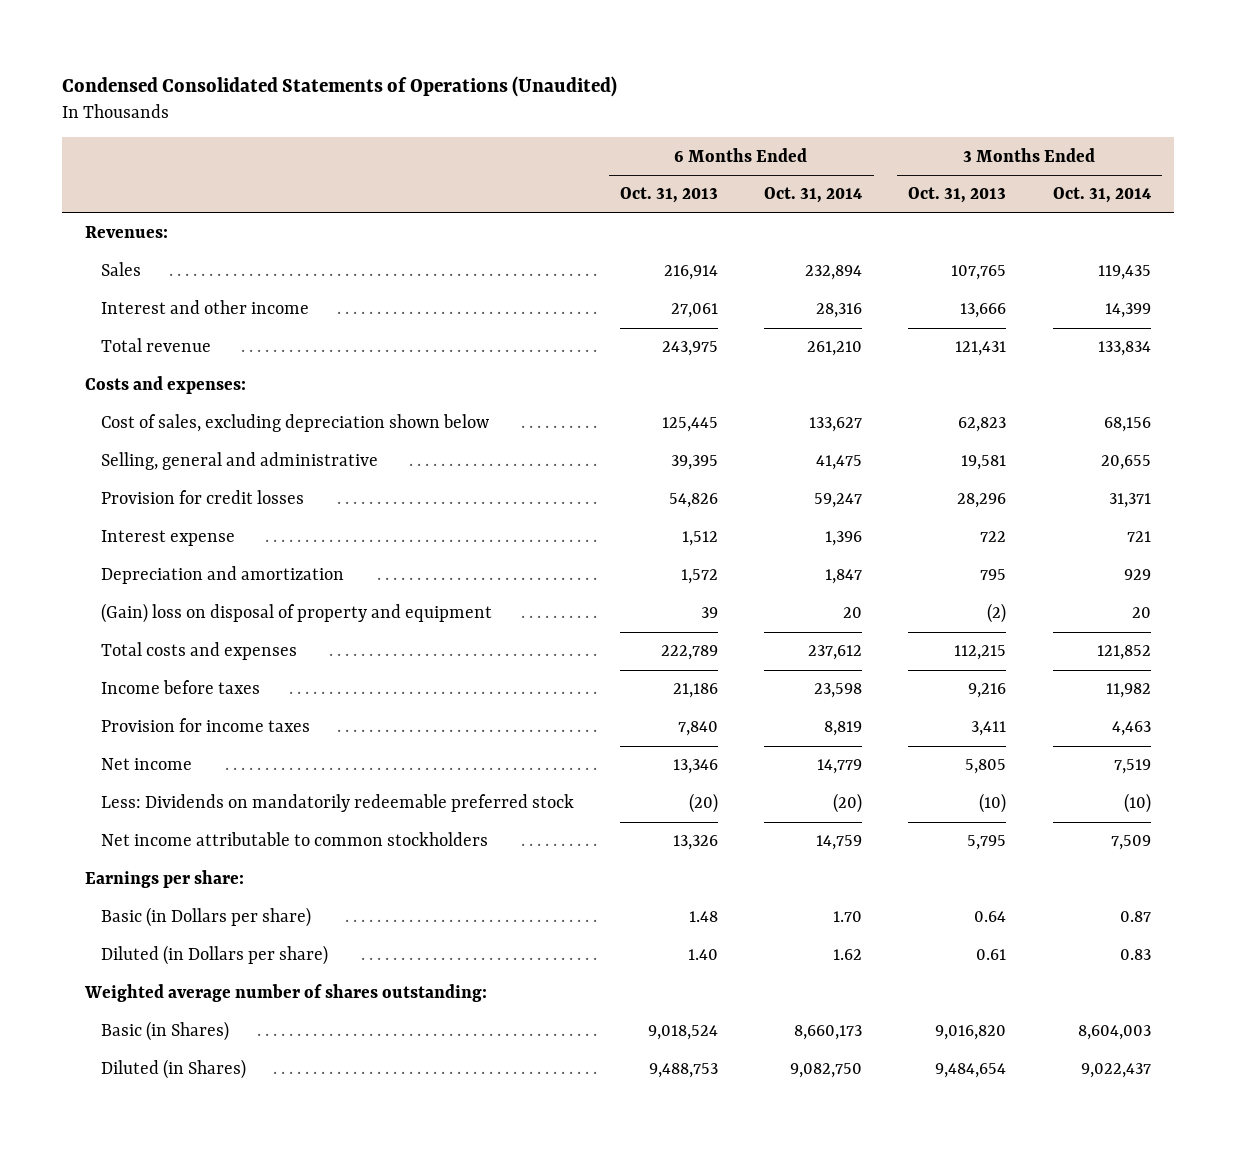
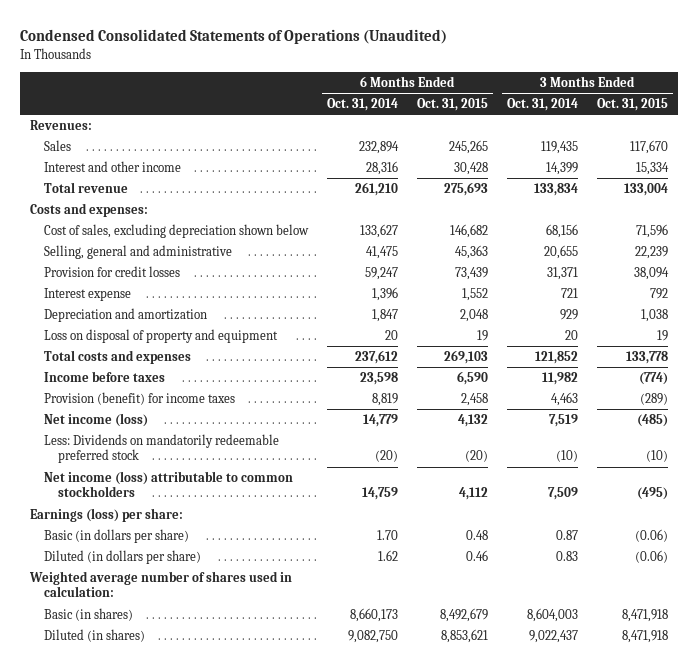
[620,187,719,204] Oct. 31, 2013 -> none
[908,187,1007,204] Oct. 31, 2013 -> none
none -> [416,98,488,112] Oct. 31, 2015
none -> [596,98,668,112] Oct. 31, 2015
[101,603,493,624] (Gain) loss on disposal of property and equipment -> [43,329,278,344] Loss on disposal of property and equipment
[101,718,311,733] Provision for income taxes -> [43,392,235,406] Provision (benefit) for income taxes
[101,758,193,771] Net income -> [43,413,148,428] Net income (loss)
[101,832,489,847] Net income attributable to common stockholders -> [43,471,293,498] Net income (loss) attributable to common stockholders
[85,870,245,889] Earnings per share: -> [29,508,183,523] Earnings (loss) per share:
[101,907,312,928] Basic (in Dollars per share) -> [43,529,189,544] Basic (in dollars per share)
[101,945,329,966] Diluted (in Dollars per share) -> [43,550,201,565] Diluted (in dollars per share)
[84,984,488,1003] Weighted average number of shares outstanding: -> [28,571,292,598] Weighted average number of shares used in calculation:
[101,1021,230,1042] Basic (in Shares) -> [43,608,133,622] Basic (in shares)
[101,1059,247,1080] Diluted (in Shares) -> [43,629,145,643] Diluted (in shares)

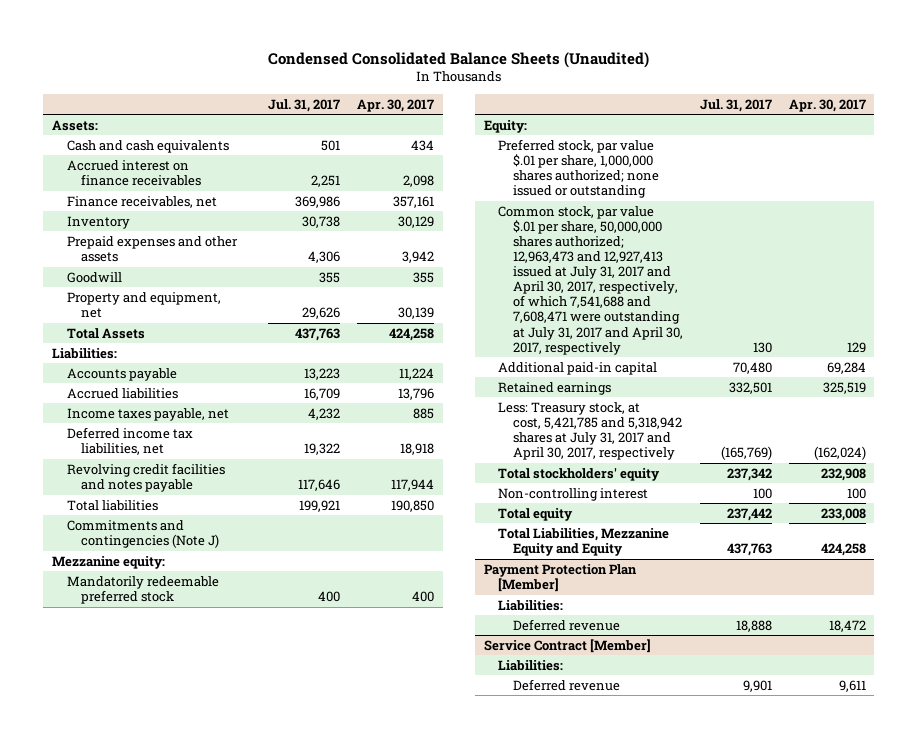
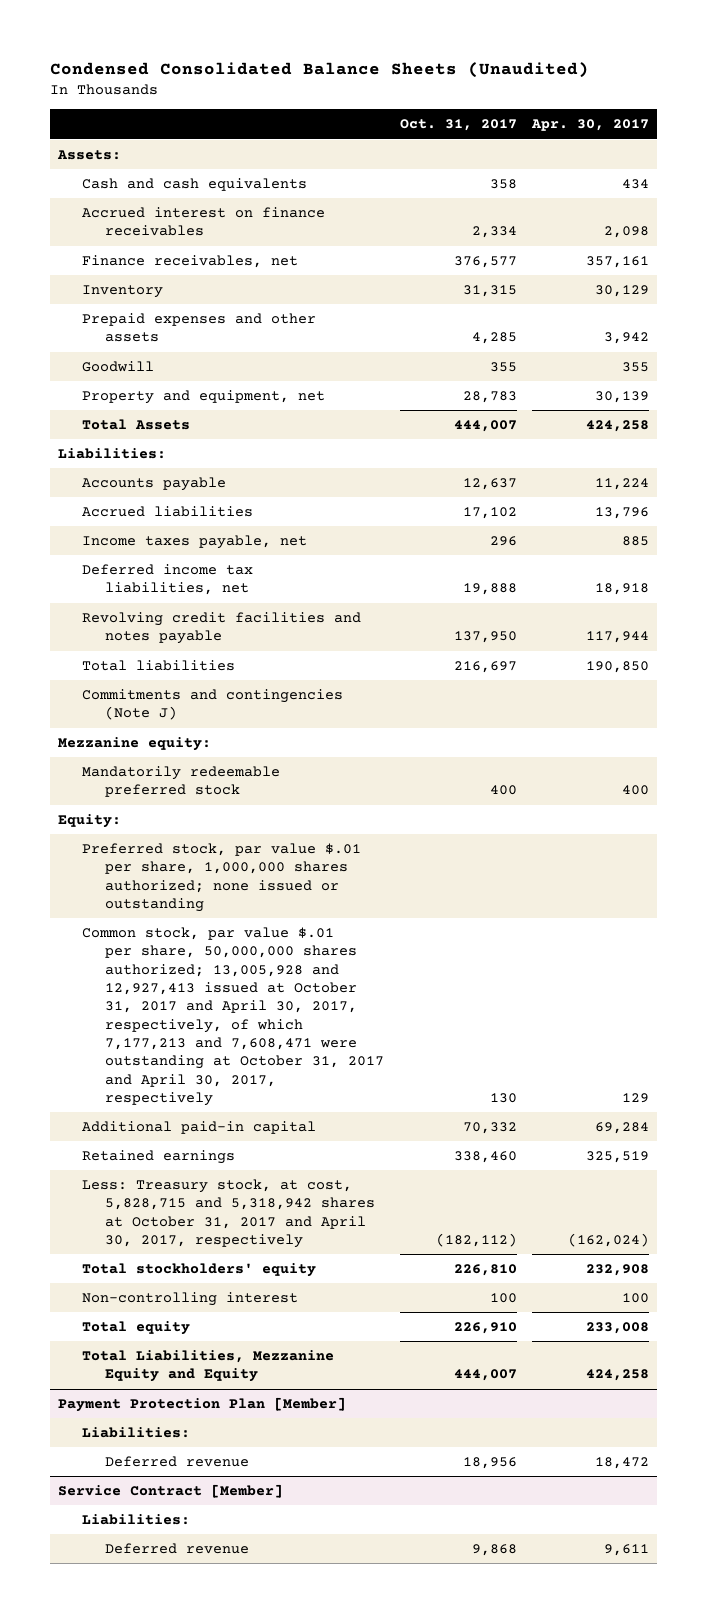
[268,98,341,112] Jul. 31, 2017 -> none
none -> [399,119,517,132] Oct. 31, 2017
[498,205,683,355] Common stock, par value $.01 per share, 50,000,000 shares authorized; 12,963,473 and 12,927,413 issued at July 31, 2017 and April 30, 2017, respectively, of which 7,541,688 and 7,608,471 were outstanding at July 31, 2017 and April 30, 2017, respectively -> [81,927,385,1106] Common stock, par value $.01 per share, 50,000,000 shares authorized; 13,005,928 and 12,927,413 issued at October 31, 2017 and April 30, 2017, respectively, of which 7,177,213 and 7,608,471 were outstanding at October 31, 2017 and April 30, 2017, respectively
[498,401,682,461] Less: Treasury stock, at cost, 5,421,785 and 5,318,942 shares at July 31, 2017 and April 30, 2017, respectively -> [81,1179,376,1249] Less: Treasury stock, at cost, 5,828,715 and 5,318,942 shares at October 31, 2017 and April 30, 2017, respectively

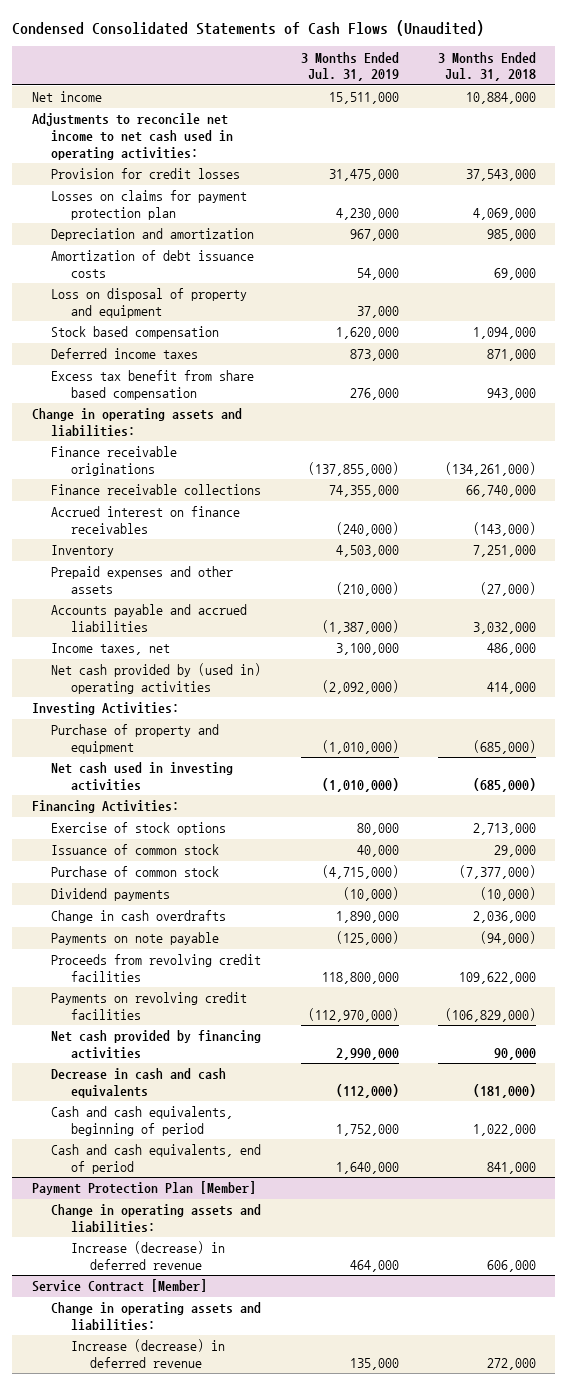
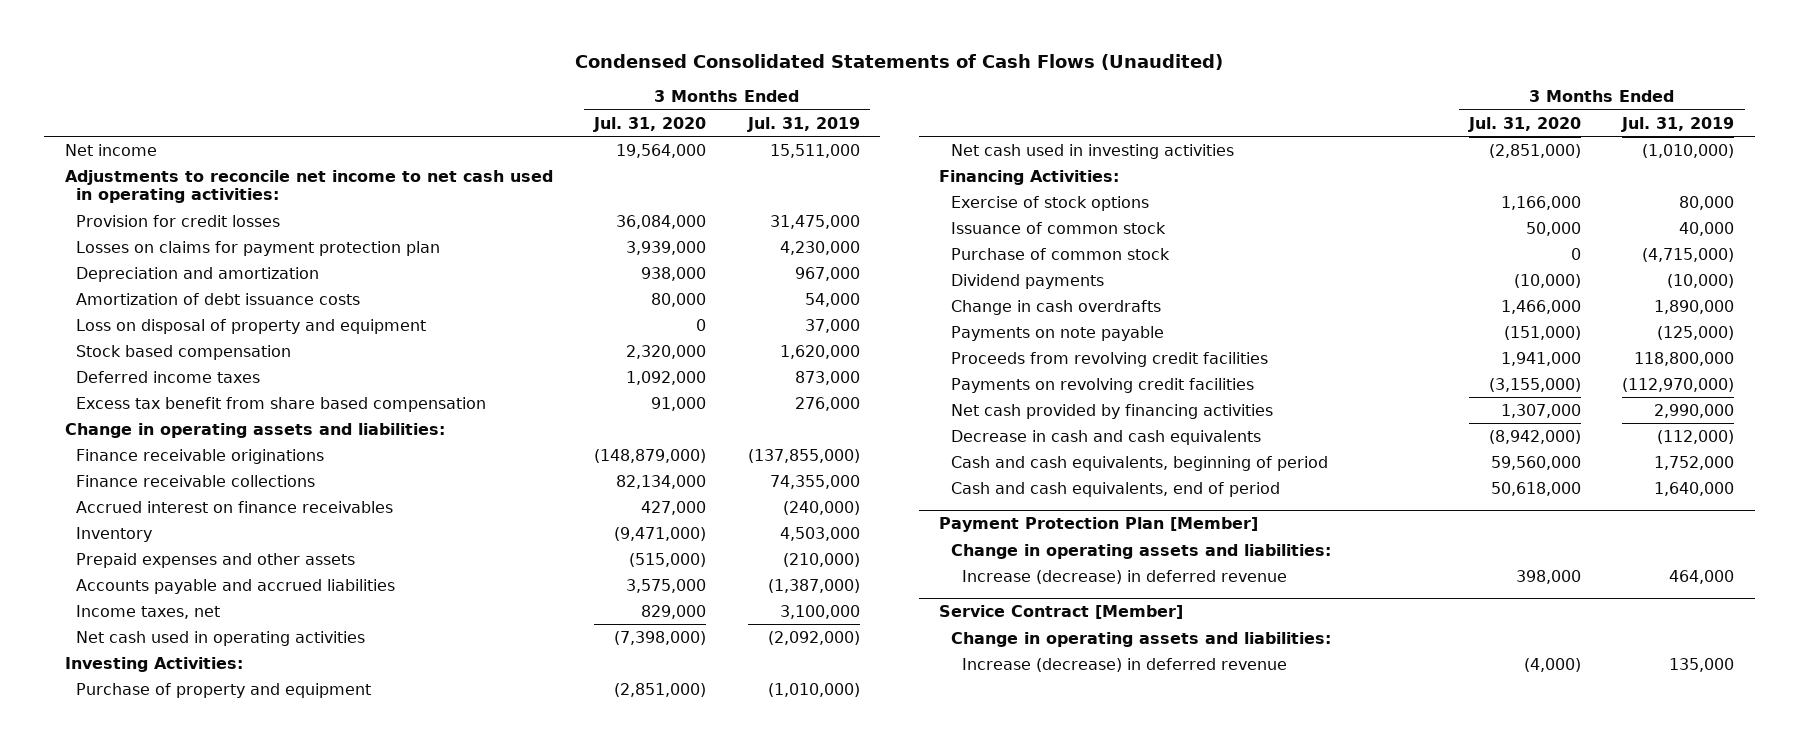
[437,51,536,82] 3 Months Ended Jul. 31, 2018 -> none
none -> [593,116,707,132] Jul. 31, 2020
[51,663,262,694] Net cash provided by (used in) operating activities -> [75,630,365,646] Net cash used in operating activities

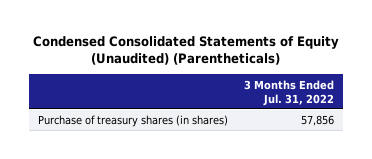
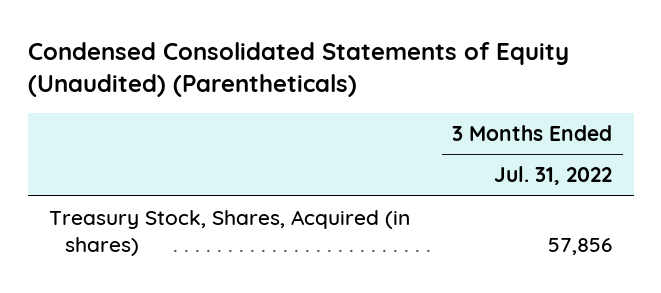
[37,115,228,128] Purchase of treasury shares (in shares) -> [48,210,410,256] Treasury Stock, Shares, Acquired (in shares)

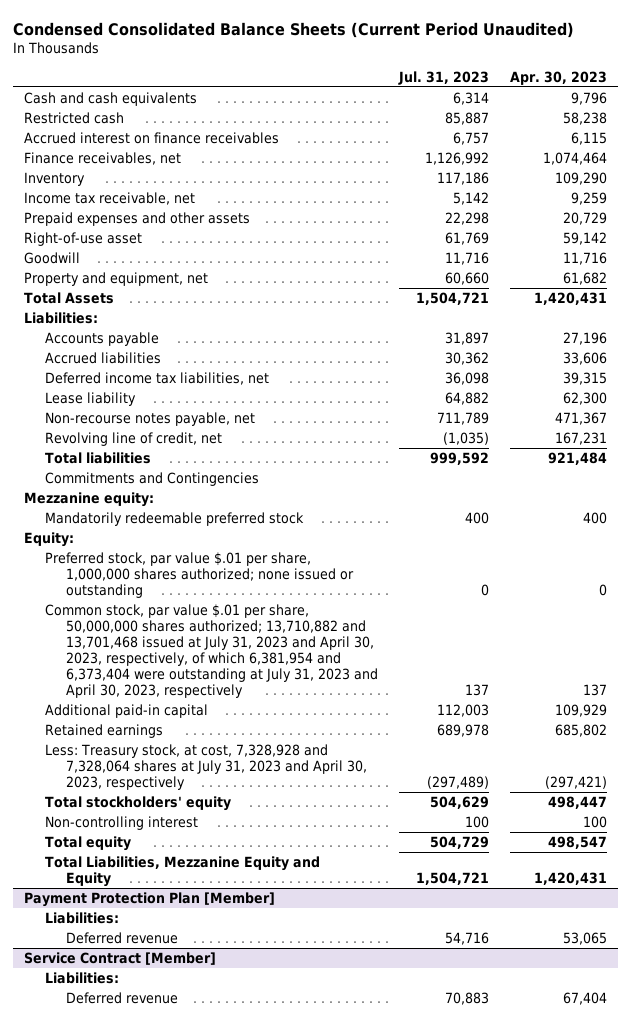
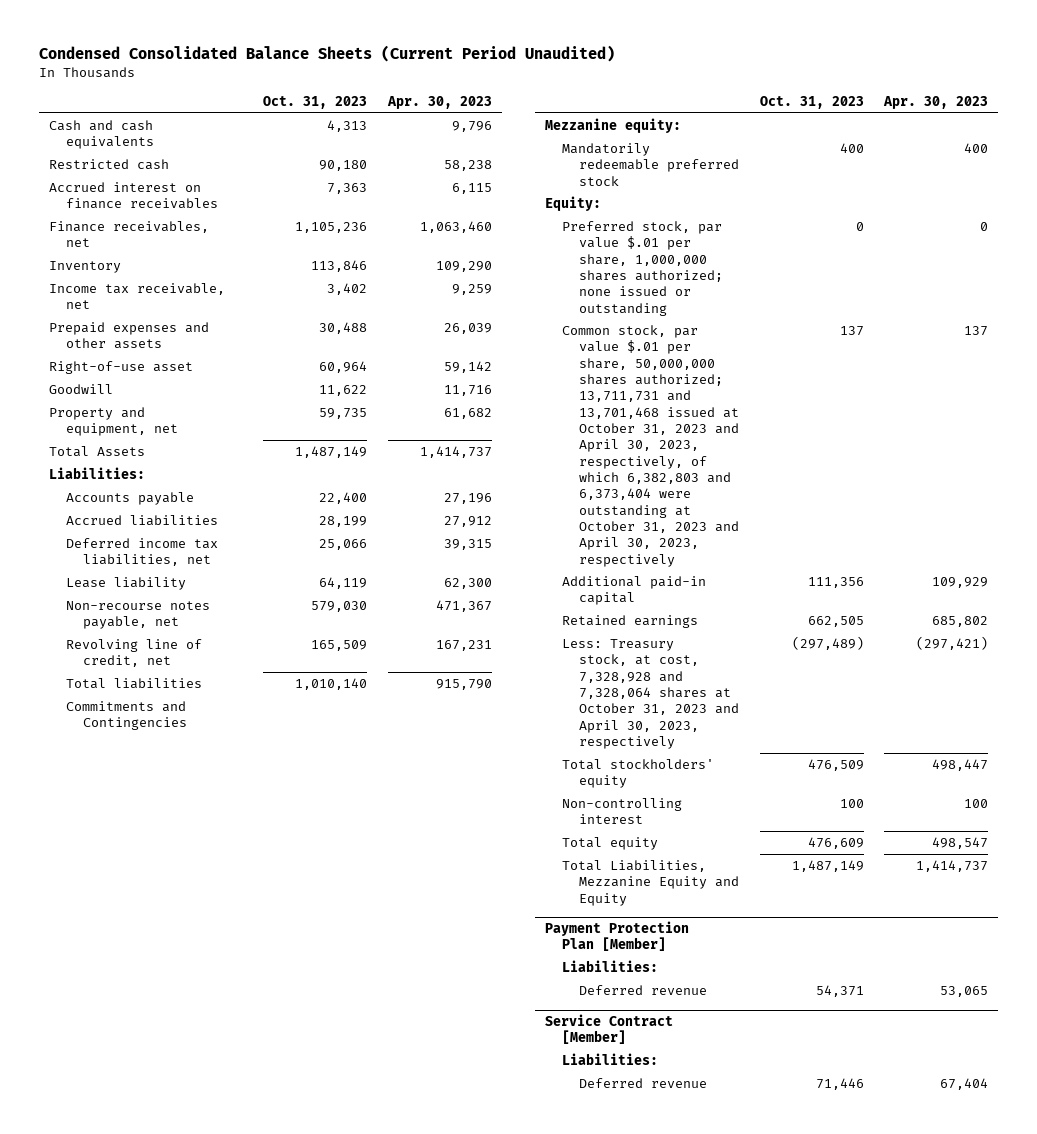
[398,70,490,85] Jul. 31, 2023 -> none
none -> [263,95,368,109] Oct. 31, 2023
[543,151,608,165] 1,074,464 -> [419,220,492,233] 1,063,460
[563,211,608,225] 20,729 -> [443,322,492,334] 26,039
[534,291,608,305] 1,420,431 -> [419,445,492,458] 1,414,737
[563,351,608,365] 33,606 -> [443,515,492,527] 27,912
[548,451,608,465] 921,484 -> [435,678,492,690] 915,790
[45,603,379,699] Common stock, par value $.01 per share, 50,000,000 shares authorized; 13,710,882 and 13,701,468 issued at July 31, 2023 and April 30, 2023, respectively, of which 6,381,954 and 6,373,404 were outstanding at July 31, 2023 and April 30, 2023, respectively -> [562,324,740,567] Common stock, par value $.01 per share, 50,000,000 shares authorized; 13,711,731 and 13,701,468 issued at October 31, 2023 and April 30, 2023, respectively, of which 6,382,803 and 6,373,404 were outstanding at October 31, 2023 and April 30, 2023, respectively
[45,743,368,790] Less: Treasury stock, at cost, 7,328,928 and 7,328,064 shares at July 31, 2023 and April 30, 2023, respectively -> [562,638,740,749] Less: Treasury stock, at cost, 7,328,928 and 7,328,064 shares at October 31, 2023 and April 30, 2023, respectively
[534,871,608,885] 1,420,431 -> [915,859,988,872] 1,414,737

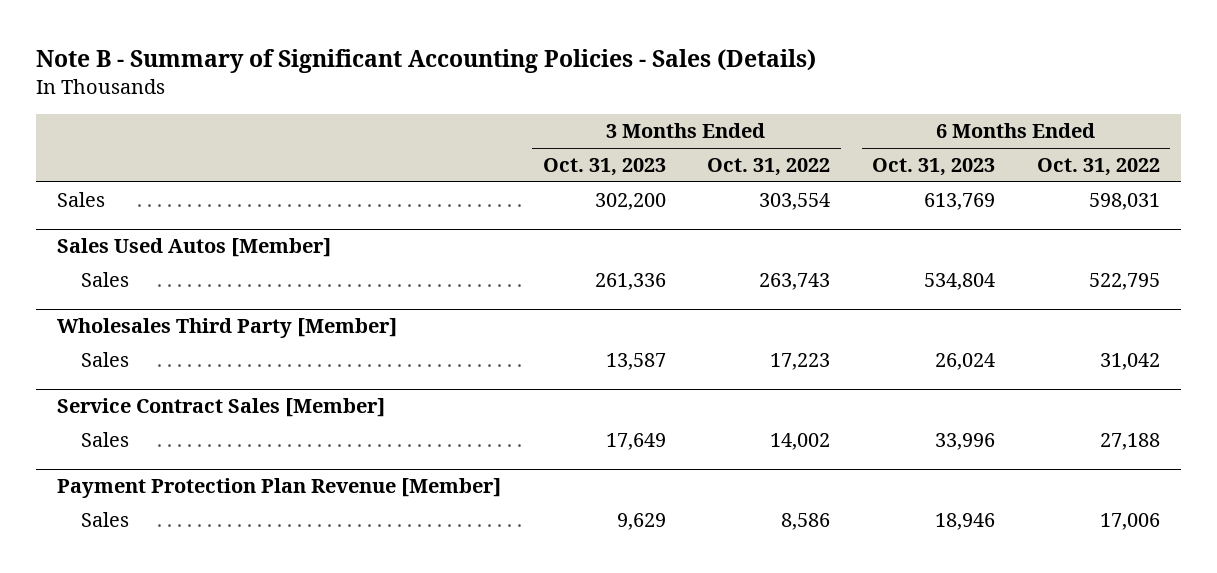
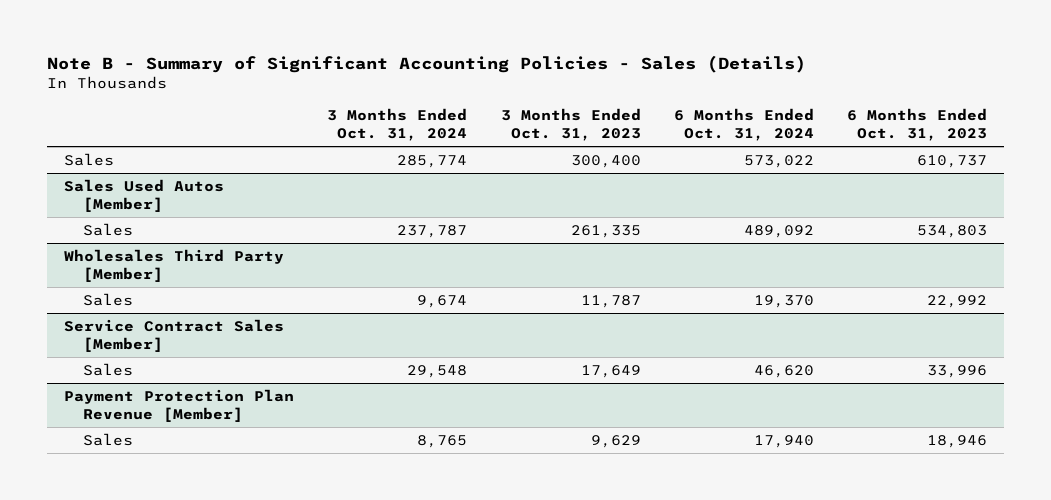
[707,158,831,177] Oct. 31, 2022 -> none
[1036,158,1160,177] Oct. 31, 2022 -> none
none -> [327,108,468,141] 3 Months Ended Oct. 31, 2024
none -> [673,108,814,141] 6 Months Ended Oct. 31, 2024
[594,193,666,211] 302,200 -> [570,154,641,168] 300,400
[923,193,995,211] 613,769 -> [916,154,987,168] 610,737
[594,273,666,291] 261,336 -> [570,224,641,238] 261,335
[923,273,995,291] 534,804 -> [916,224,987,238] 534,803
[605,353,666,371] 13,587 -> [580,294,641,308] 11,787
[934,353,995,371] 26,024 -> [926,294,987,308] 22,992

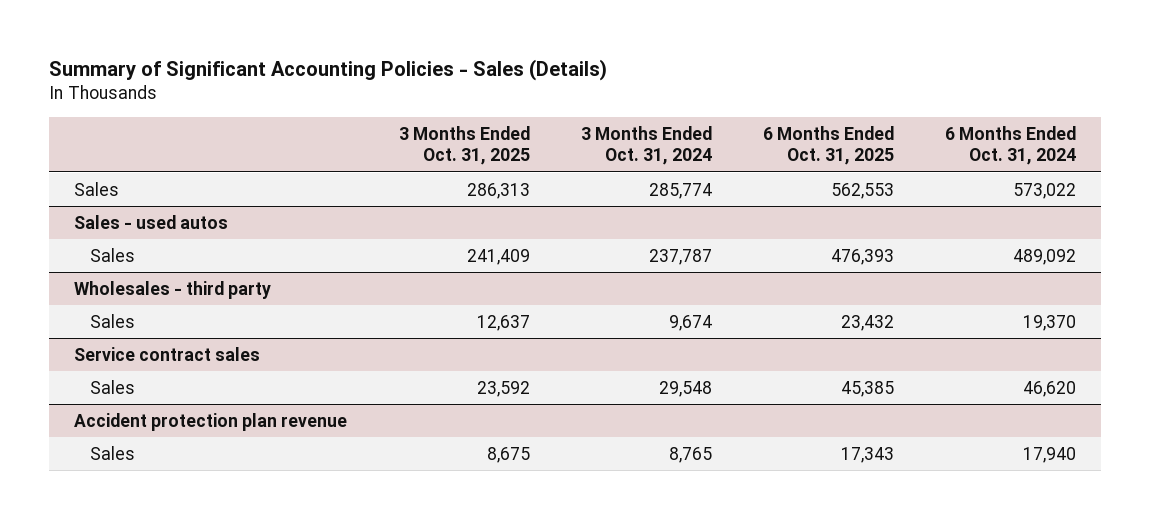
[47,55,807,74] Note B - Summary of Significant Accounting Policies - Sales (Details) -> [48,58,607,81] Summary of Significant Accounting Policies - Sales (Details)
[500,108,641,141] 3 Months Ended Oct. 31, 2023 -> none
[846,108,987,141] 6 Months Ended Oct. 31, 2023 -> none
none -> [398,125,530,166] 3 Months Ended Oct. 31, 2025
none -> [762,125,894,166] 6 Months Ended Oct. 31, 2025
[64,178,225,212] Sales Used Autos [Member] -> [74,214,229,229] Sales - used autos
[64,248,285,282] Wholesales Third Party [Member] -> [74,280,272,299] Wholesales - third party
[64,318,285,352] Service Contract Sales [Member] -> [74,346,261,361] Service contract sales
[64,388,295,422] Payment Protection Plan Revenue [Member] -> [74,412,348,431] Accident protection plan revenue

